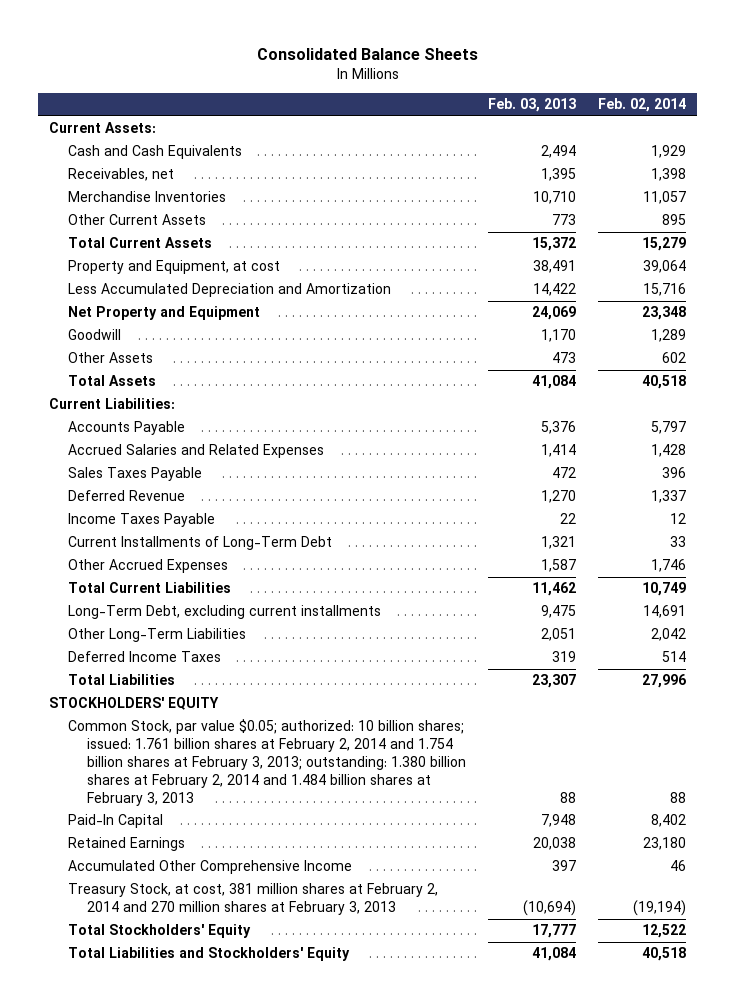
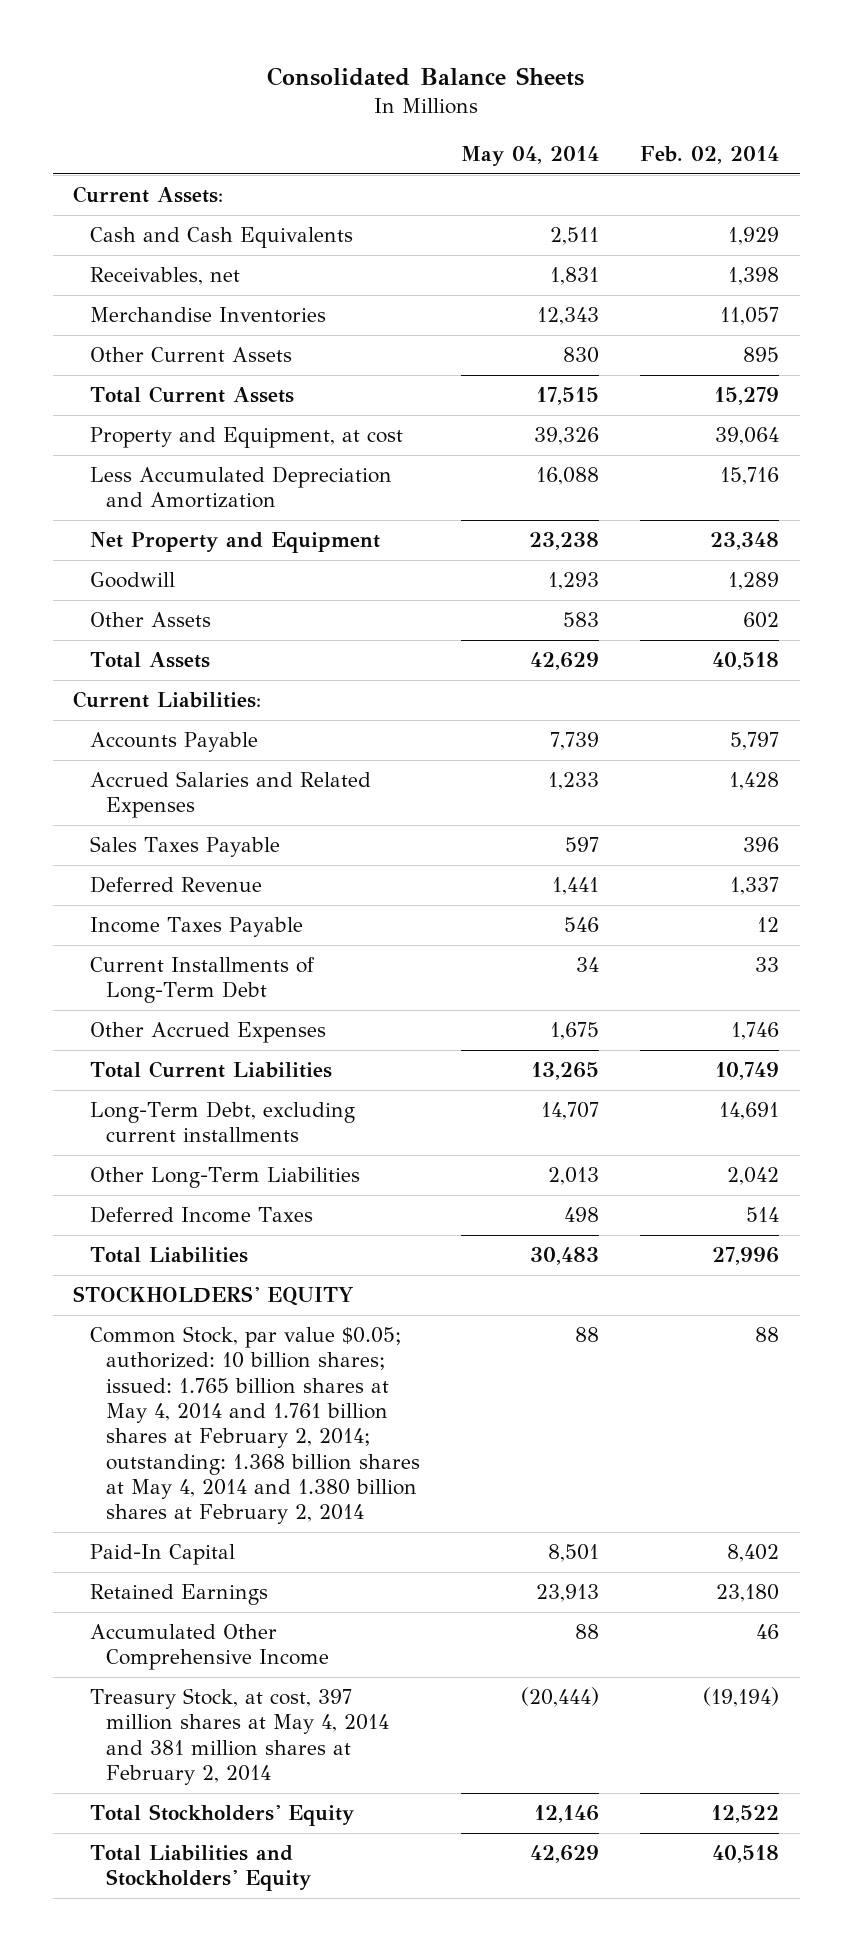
[488,98,577,113] Feb. 03, 2013 -> none
none -> [461,146,600,167] May 04, 2014
[68,719,467,806] Common Stock, par value $0.05; authorized: 10 billion shares; issued: 1.761 billion shares at February 2, 2014 and 1.754 billion shares at February 3, 2013; outstanding: 1.380 billion shares at February 2, 2014 and 1.484 billion shares at February 3, 2013 -> [89,1326,421,1525] Common Stock, par value $0.05; authorized: 10 billion shares; issued: 1.765 billion shares at May 4, 2014 and 1.761 billion shares at February 2, 2014; outstanding: 1.368 billion shares at May 4, 2014 and 1.380 billion shares at February 2, 2014
[68,883,439,916] Treasury Stock, at cost, 381 million shares at February 2, 2014 and 270 million shares at February 3, 2013 -> [89,1688,390,1785] Treasury Stock, at cost, 397 million shares at May 4, 2014 and 381 million shares at February 2, 2014

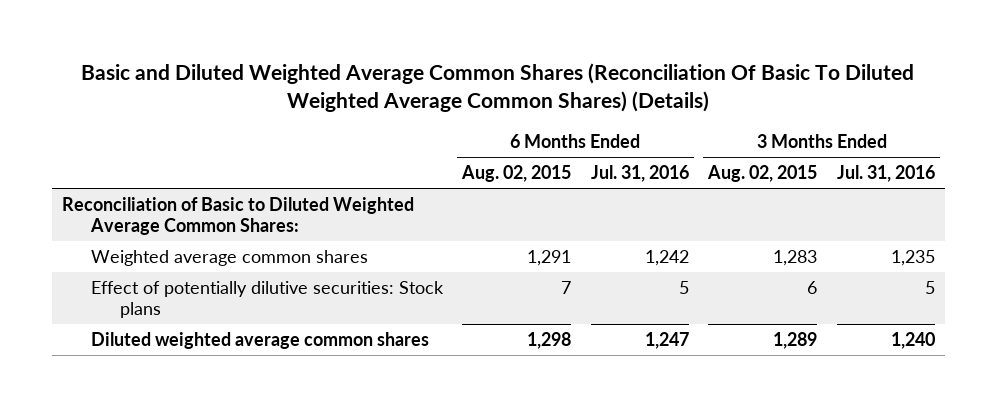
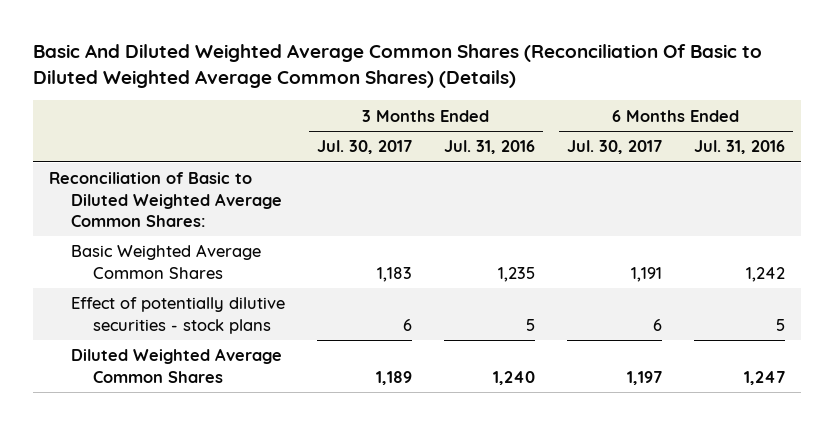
[81,62,915,113] Basic and Diluted Weighted Average Common Shares (Reconciliation Of Basic To Diluted Weighted Average Common Shares) (Details) -> [32,44,762,88] Basic And Diluted Weighted Average Common Shares (Reconciliation Of Basic to Diluted Weighted Average Common Shares) (Details)
[461,165,572,183] Aug. 02, 2015 -> none
[707,165,818,183] Aug. 02, 2015 -> none
none -> [316,140,412,155] Jul. 30, 2017
none -> [567,140,663,155] Jul. 30, 2017
[90,249,368,266] Weighted average common shares -> [70,244,261,279] Basic Weighted Average Common Shares
[90,280,444,319] Effect of potentially dilutive securities: Stock plans -> [70,297,285,334] Effect of potentially dilutive securities - stock plans
[90,331,429,349] Diluted weighted average common shares -> [70,348,282,383] Diluted Weighted Average Common Shares

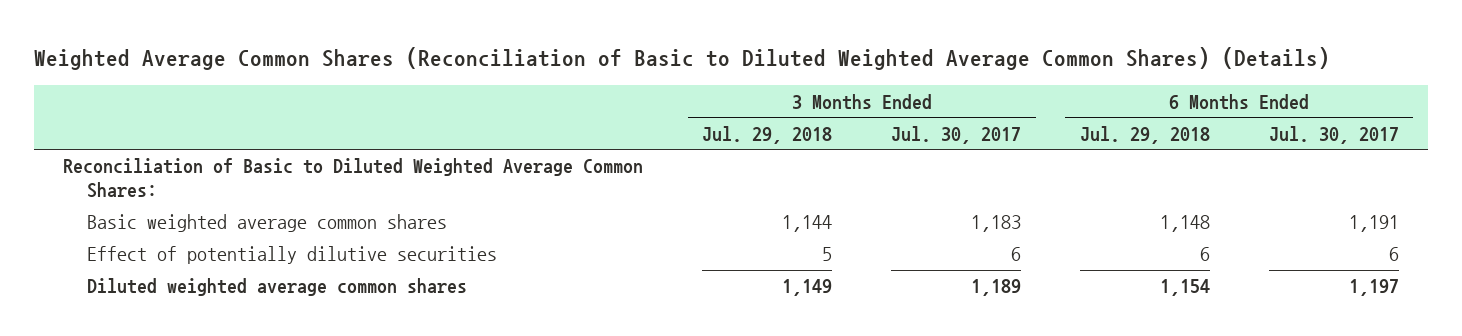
[32,44,762,88] Basic And Diluted Weighted Average Common Shares (Reconciliation Of Basic to Diluted Weighted Average Common Shares) (Details) -> [34,47,1331,71] Weighted Average Common Shares (Reconciliation of Basic to Diluted Weighted Average Common Shares) (Details)
[444,140,536,155] Jul. 31, 2016 -> none
[694,140,786,155] Jul. 31, 2016 -> none
none -> [702,125,833,144] Jul. 29, 2018
none -> [1079,125,1210,144] Jul. 29, 2018
[70,244,261,279] Basic Weighted Average Common Shares -> [86,214,447,233] Basic weighted average common shares
[70,297,285,334] Effect of potentially dilutive securities - stock plans -> [86,246,497,265] Effect of potentially dilutive securities
[70,348,282,383] Diluted Weighted Average Common Shares -> [86,278,467,297] Diluted weighted average common shares

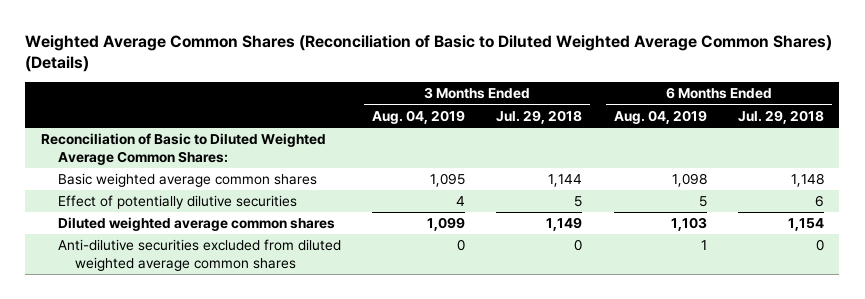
[891,125,1022,144] Jul. 30, 2017 -> none
[1268,125,1399,144] Jul. 30, 2017 -> none
none -> [372,109,466,124] Aug. 04, 2019
none -> [613,109,707,124] Aug. 04, 2019
none -> [58,239,342,271] Anti-dilutive securities excluded from diluted weighted average common shares

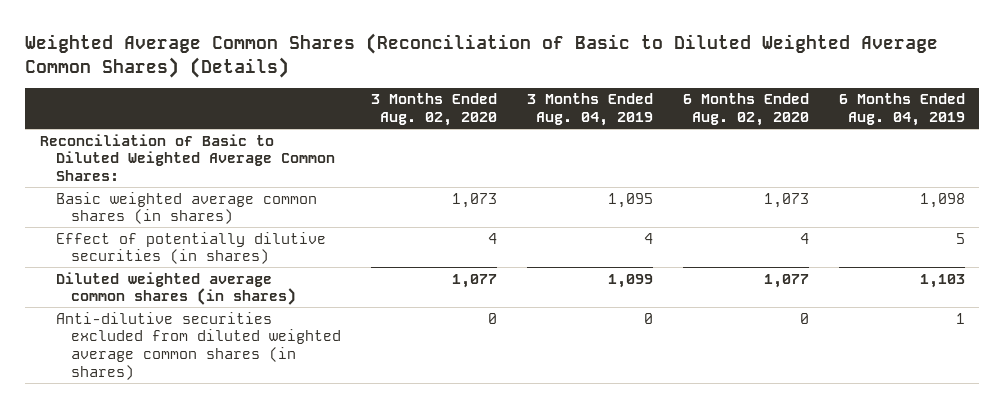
[496,109,583,124] Jul. 29, 2018 -> none
[737,109,824,124] Jul. 29, 2018 -> none
none -> [370,93,497,127] 3 Months Ended Aug. 02, 2020
none -> [682,93,809,127] 6 Months Ended Aug. 02, 2020
[58,173,318,188] Basic weighted average common shares -> [55,191,317,225] Basic weighted average common shares (in shares)
[58,195,298,210] Effect of potentially dilutive securities -> [55,231,326,265] Effect of potentially dilutive securities (in shares)
[58,217,336,232] Diluted weighted average common shares -> [55,271,297,306] Diluted weighted average common shares (in shares)
[58,239,342,271] Anti-dilutive securities excluded from diluted weighted average common shares -> [55,311,342,381] Anti-dilutive securities excluded from diluted weighted average common shares (in shares)

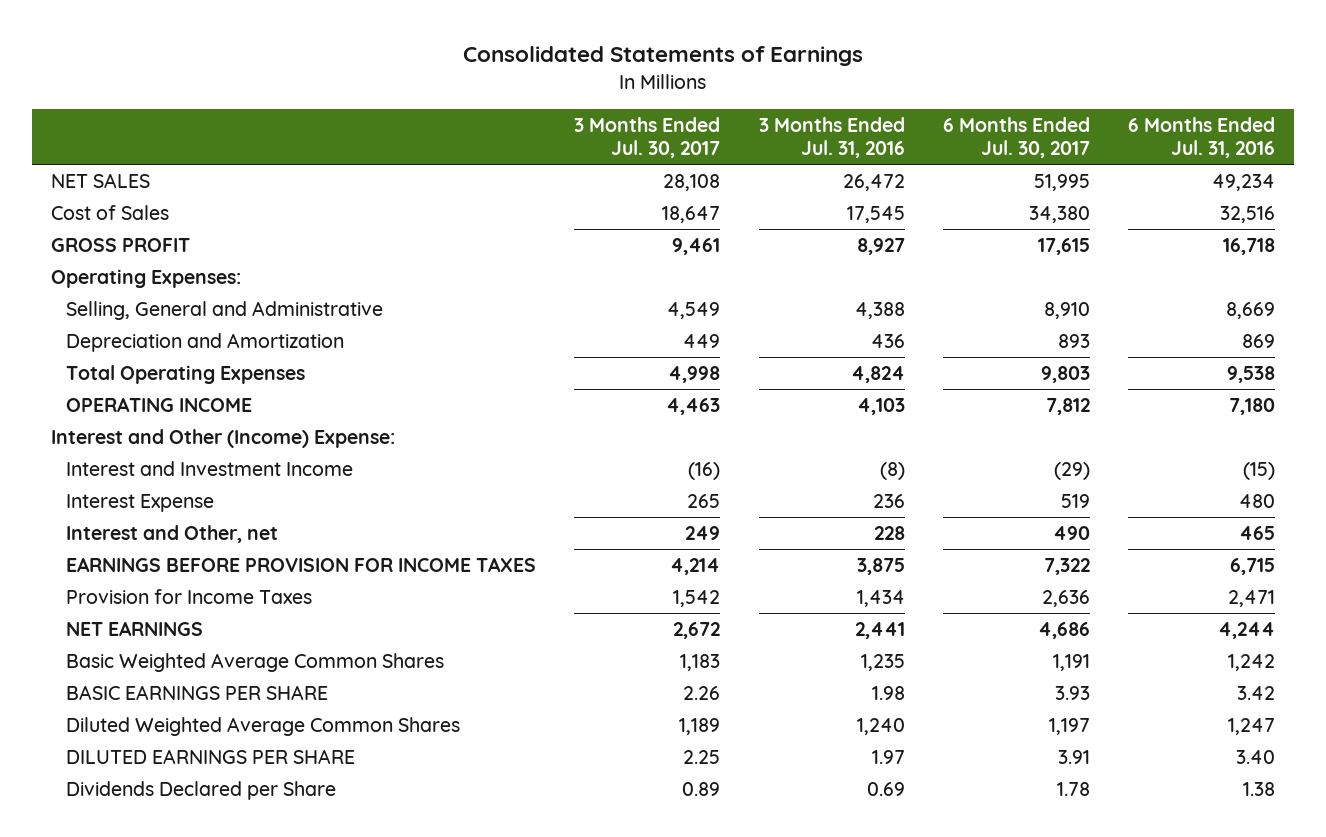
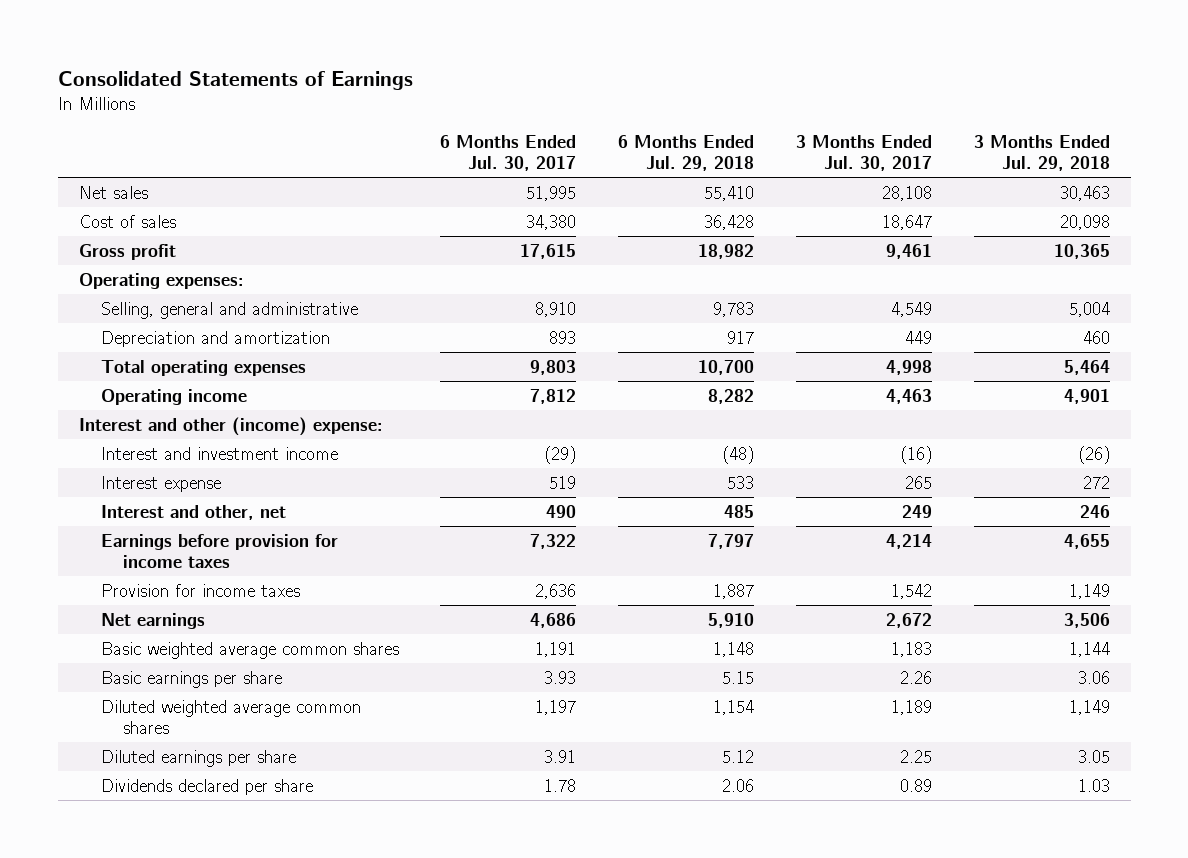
[758,116,905,159] 3 Months Ended Jul. 31, 2016 -> none
[1128,116,1276,159] 6 Months Ended Jul. 31, 2016 -> none
none -> [618,135,755,172] 6 Months Ended Jul. 29, 2018
none -> [973,135,1110,172] 3 Months Ended Jul. 29, 2018
[50,173,150,189] NET SALES -> [78,185,148,199] Net sales
[50,205,169,221] Cost of Sales -> [78,214,176,228] Cost of sales
[50,238,190,253] GROSS PROFIT -> [78,243,176,260] Gross profit
[50,269,241,289] Operating Expenses: -> [78,272,244,289] Operating expenses:
[66,301,384,321] Selling, General and Administrative -> [100,301,358,319] Selling, general and administrative
[66,333,345,353] Depreciation and Amortization -> [100,330,330,347] Depreciation and amortization
[66,365,306,385] Total Operating Expenses -> [100,359,306,376] Total operating expenses
[66,397,253,413] OPERATING INCOME -> [100,388,247,405] Operating income
[50,429,395,449] Interest and Other (Income) Expense: -> [78,416,383,436] Interest and other (income) expense:
[66,461,354,477] Interest and Investment Income -> [100,446,338,460] Interest and investment income
[66,494,215,513] Interest Expense -> [100,475,221,492] Interest expense
[66,525,279,544] Interest and Other, net -> [100,504,286,520] Interest and other, net
[66,557,537,573] EARNINGS BEFORE PROVISION FOR INCOME TAXES -> [100,533,338,568] Earnings before provision for income taxes
[66,589,313,605] Provision for Income Taxes -> [100,583,300,597] Provision for income taxes
[66,621,204,637] NET EARNINGS -> [100,612,205,629] Net earnings
[66,653,445,673] Basic Weighted Average Common Shares -> [100,641,399,659] Basic weighted average common shares
[66,685,329,701] BASIC EARNINGS PER SHARE -> [100,670,282,688] Basic earnings per share
[66,717,461,737] Diluted Weighted Average Common Shares -> [100,699,361,734] Diluted weighted average common shares
[66,749,356,765] DILUTED EARNINGS PER SHARE -> [100,749,296,767] Diluted earnings per share
[66,781,337,801] Dividends Declared per Share -> [100,778,313,795] Dividends declared per share

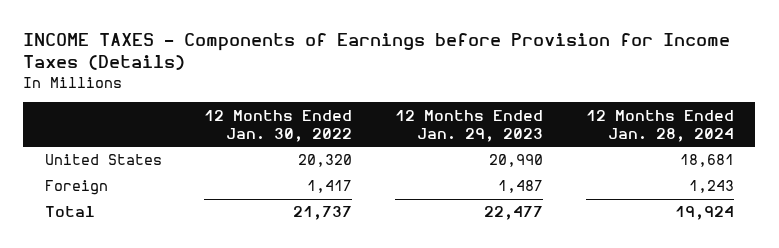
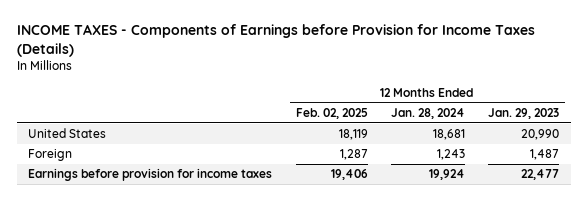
[204,109,353,142] 12 Months Ended Jan. 30, 2022 -> none
none -> [295,107,368,119] Feb. 02, 2025
[44,206,95,218] Total -> [28,168,273,182] Earnings before provision for income taxes

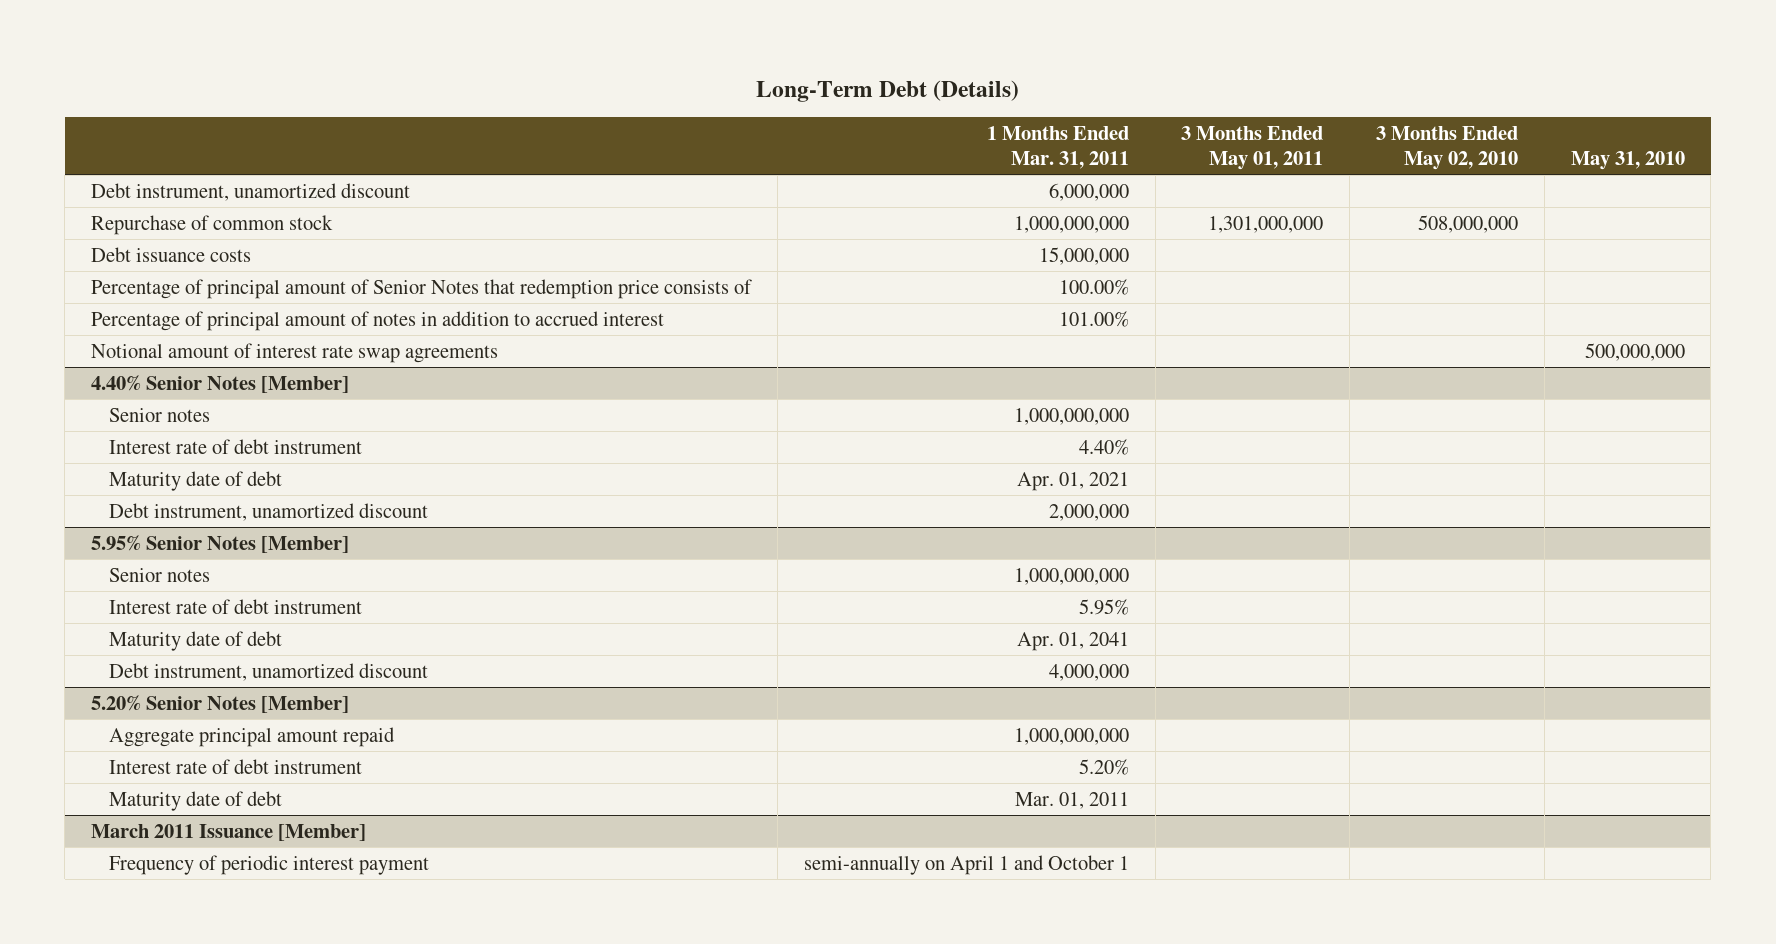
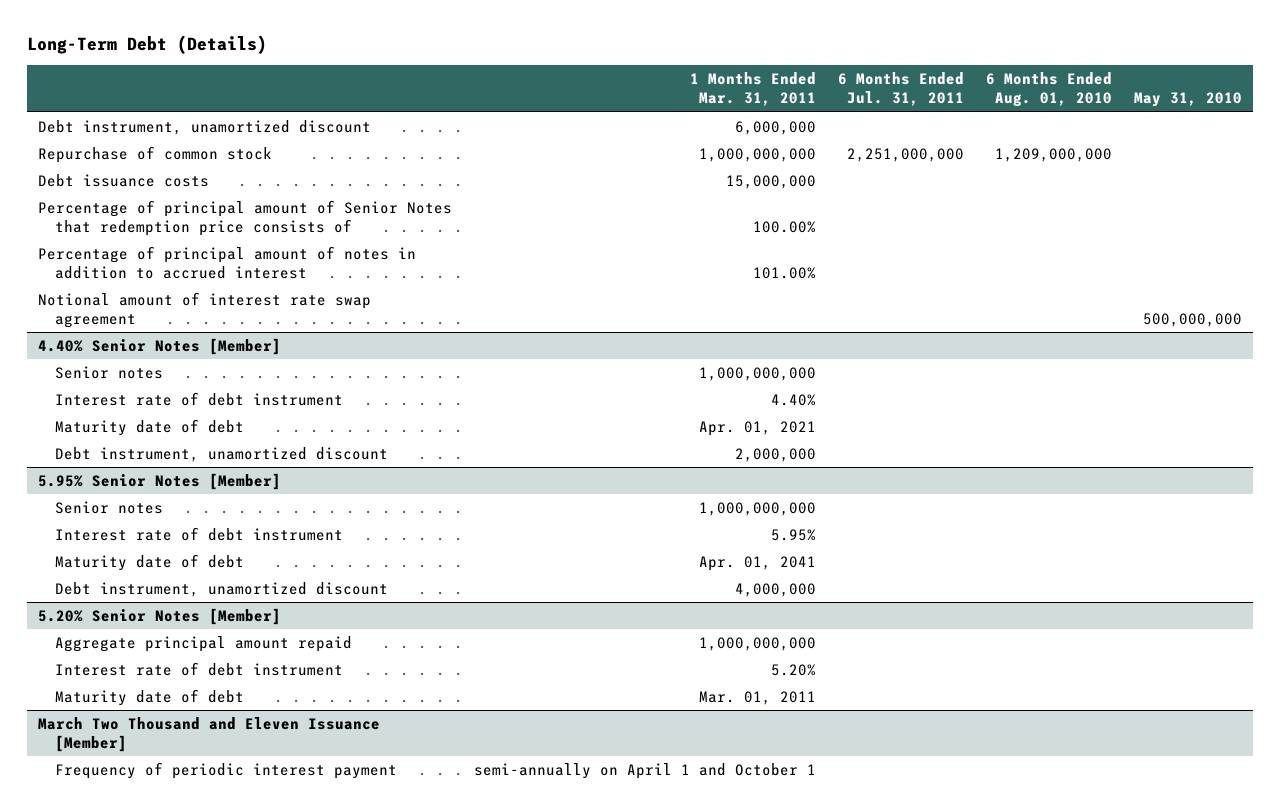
[1181,125,1324,171] 3 Months Ended May 01, 2011 -> none
[1376,125,1519,171] 3 Months Ended May 02, 2010 -> none
none -> [837,72,964,107] 6 Months Ended Jul. 31, 2011
none -> [985,72,1112,108] 6 Months Ended Aug. 01, 2010
[91,342,499,363] Notional amount of interest rate swap agreements -> [37,291,371,328] Notional amount of interest rate swap agreement
[91,823,367,841] March 2011 Issuance [Member] -> none
none -> [37,716,380,752] March Two Thousand and Eleven Issuance [Member]

